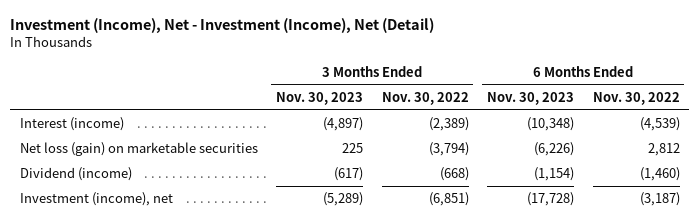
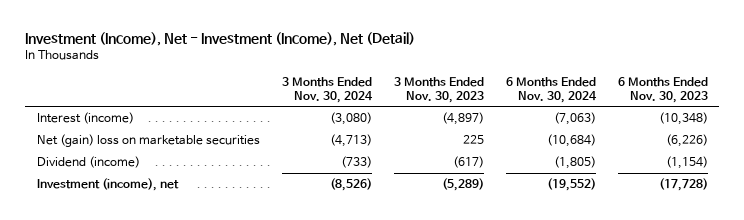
[381,92,469,106] Nov. 30, 2022 -> none
[592,92,680,106] Nov. 30, 2022 -> none
none -> [281,76,373,103] 3 Months Ended Nov. 30, 2024
none -> [505,76,597,103] 6 Months Ended Nov. 30, 2024
[19,142,258,157] Net loss (gain) on marketable securities -> [36,134,260,148] Net (gain) loss on marketable securities

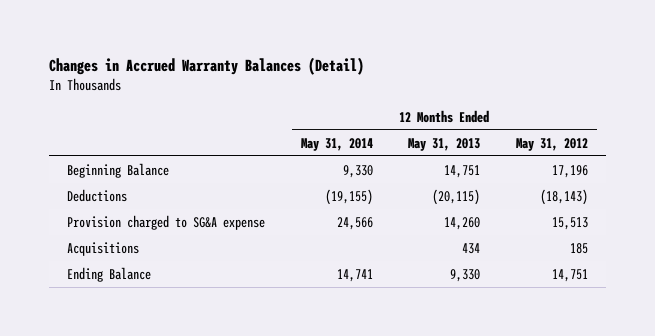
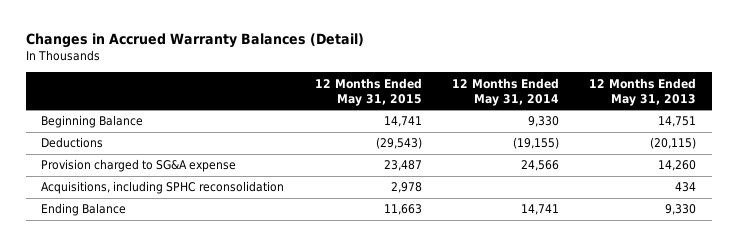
[515,137,588,151] May 31, 2012 -> none
none -> [314,77,422,106] 12 Months Ended May 31, 2015
[66,241,139,256] Acquisitions -> [41,181,285,195] Acquisitions, including SPHC reconsolidation

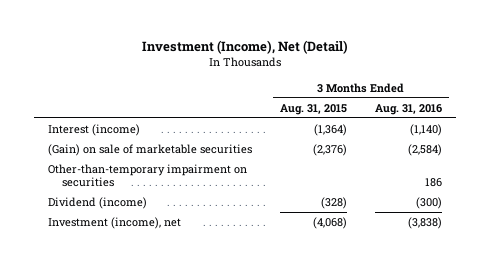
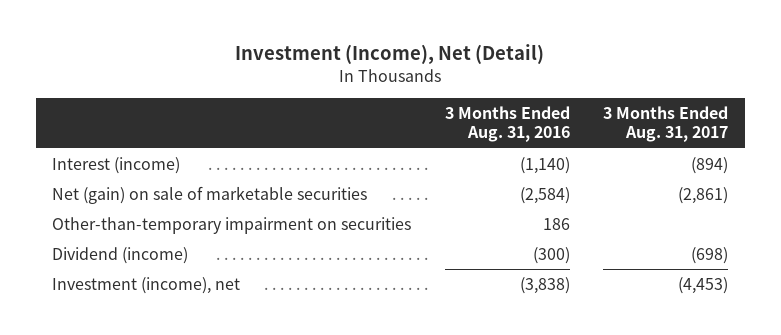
[279,103,347,115] Aug. 31, 2015 -> none
none -> [603,105,729,143] 3 Months Ended Aug. 31, 2017
[47,144,252,157] (Gain) on sale of marketable securities -> [52,186,368,205] Net (gain) on sale of marketable securities

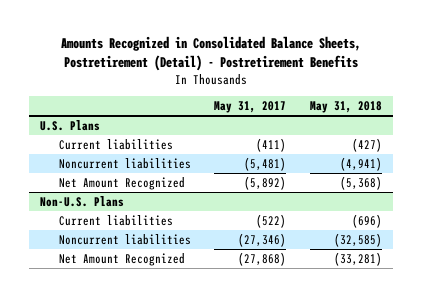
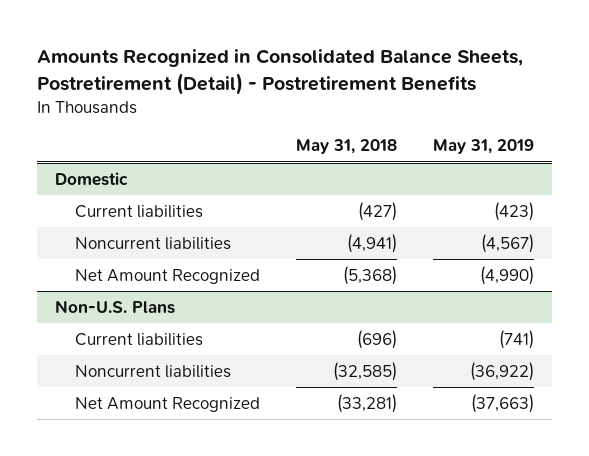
[214,100,287,113] May 31, 2017 -> none
none -> [433,139,535,155] May 31, 2019
[40,119,101,131] U.S. Plans -> [55,171,129,186] Domestic

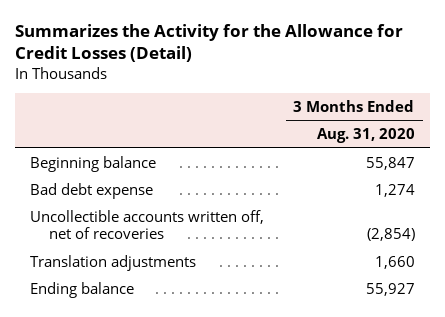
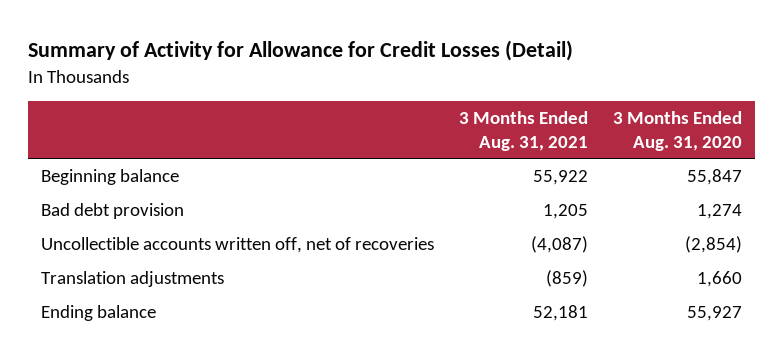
[14,23,403,63] Summarizes the Activity for the Allowance for Credit Losses (Detail) -> [28,40,574,62] Summary of Activity for Allowance for Credit Losses (Detail)
none -> [459,111,589,151] 3 Months Ended Aug. 31, 2021
[29,182,153,199] Bad debt expense -> [40,202,184,219] Bad debt provision

